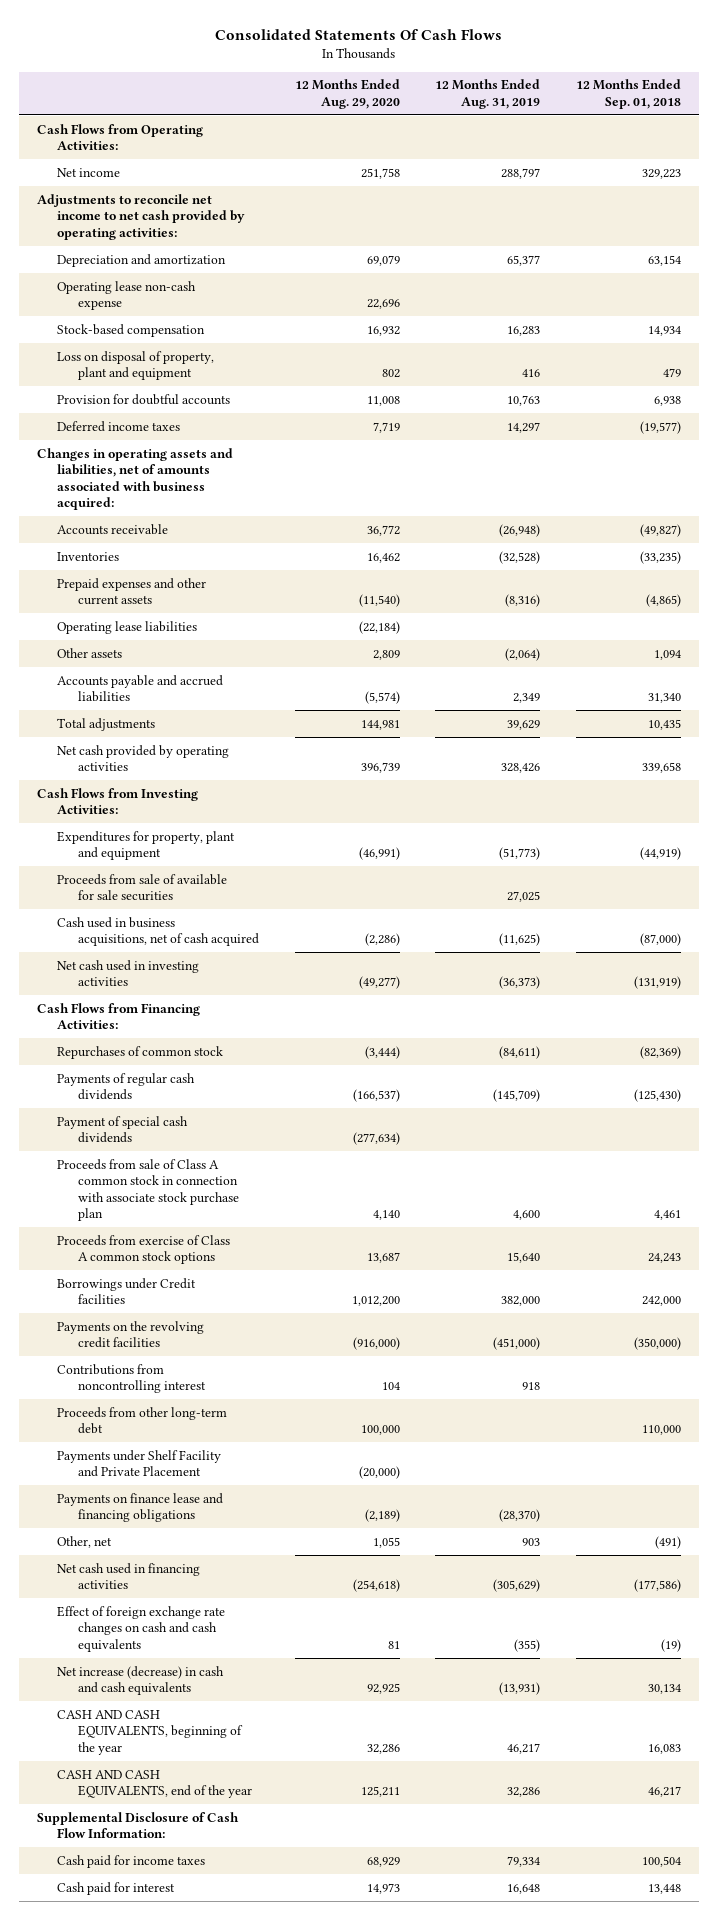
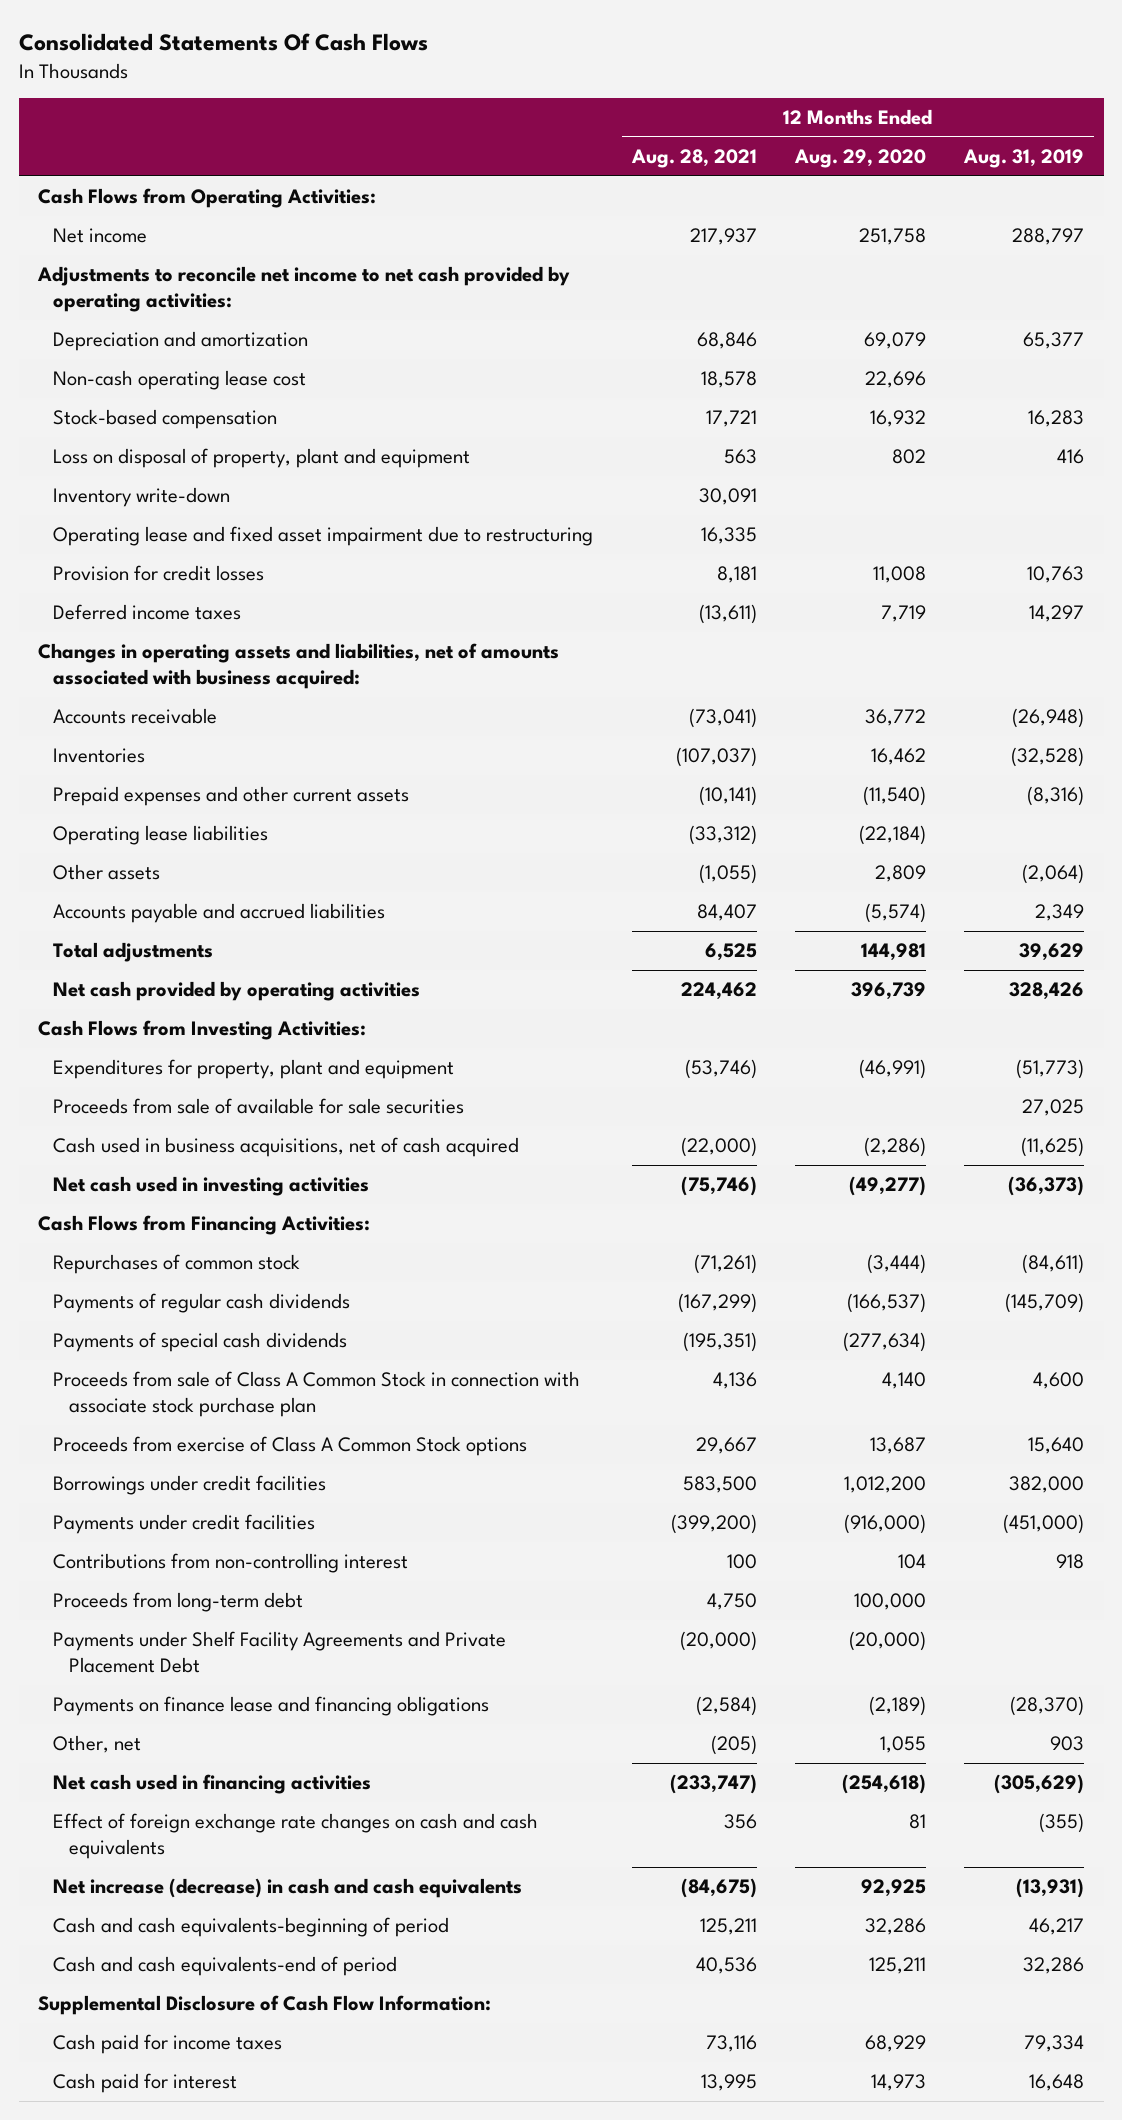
[576,79,682,109] 12 Months Ended Sep. 01, 2018 -> none
none -> [630,149,757,169] Aug. 28, 2021
[57,280,197,311] Operating lease non-cash expense -> [53,370,307,391] Non-cash operating lease cost
none -> [53,487,231,508] Inventory write-down
none -> [53,526,594,547] Operating lease and fixed asset impairment due to restructuring
[57,393,231,405] Provision for doubtful accounts -> [53,565,265,582] Provision for credit losses
[57,1115,189,1144] Payment of special cash dividends -> [53,1332,348,1353] Payments of special cash dividends
[57,1158,239,1221] Proceeds from sale of Class A common stock in connection with associate stock purchase plan -> [53,1371,581,1418] Proceeds from sale of Class A Common Stock in connection with associate stock purchase plan
[57,1234,231,1265] Proceeds from exercise of Class A common stock options -> [53,1436,528,1457] Proceeds from exercise of Class A Common Stock options
[57,1277,197,1305] Borrowings under Credit facilities -> [53,1475,327,1496] Borrowings under credit facilities
[57,1320,205,1349] Payments on the revolving credit facilities -> [53,1514,316,1535] Payments under credit facilities
[57,1363,206,1394] Contributions from noncontrolling interest -> [53,1553,409,1574] Contributions from non-controlling interest
[57,1406,228,1435] Proceeds from other long-term debt -> [53,1592,304,1613] Proceeds from long-term debt
[57,1449,222,1478] Payments under Shelf Facility and Private Placement -> [53,1631,507,1674] Payments under Shelf Facility Agreements and Private Placement Debt
[57,1709,243,1755] CASH AND CASH EQUIVALENTS, beginning of the year -> [53,1917,450,1938] Cash and cash equivalents-beginning of period
[57,1769,252,1799] CASH AND CASH EQUIVALENTS, end of the year -> [53,1956,398,1977] Cash and cash equivalents-end of period

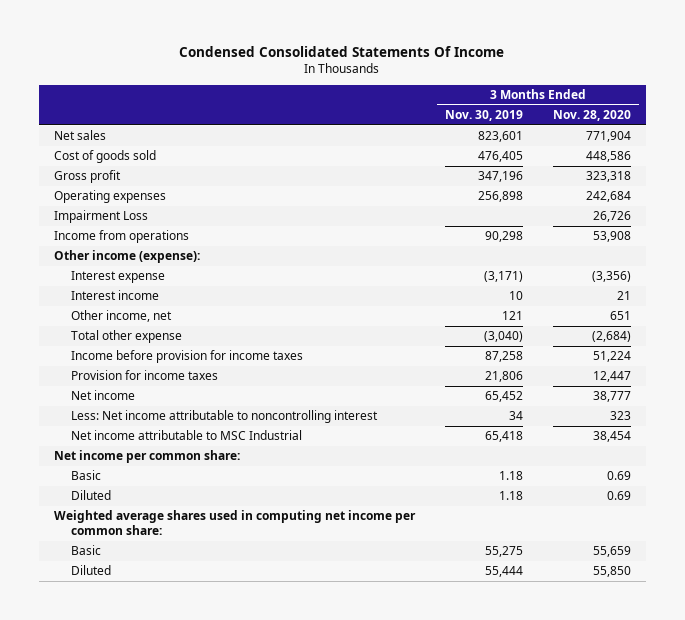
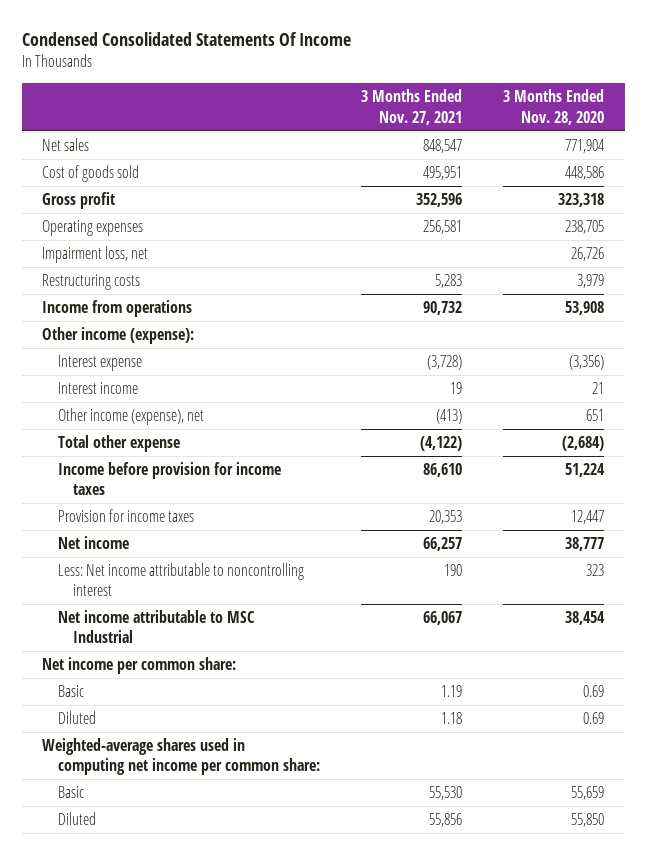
[444,110,523,122] Nov. 30, 2019 -> none
none -> [360,89,462,125] 3 Months Ended Nov. 27, 2021
[586,191,632,203] 242,684 -> [565,220,605,235] 238,705
[53,210,148,224] Impairment Loss -> [42,246,149,264] Impairment loss, net
none -> [42,274,141,291] Restructuring costs
[71,310,173,323] Other income, net -> [57,408,204,426] Other income (expense), net
[53,510,416,536] Weighted average shares used in computing net income per common share: -> [42,738,320,776] Weighted-average shares used in computing net income per common share:

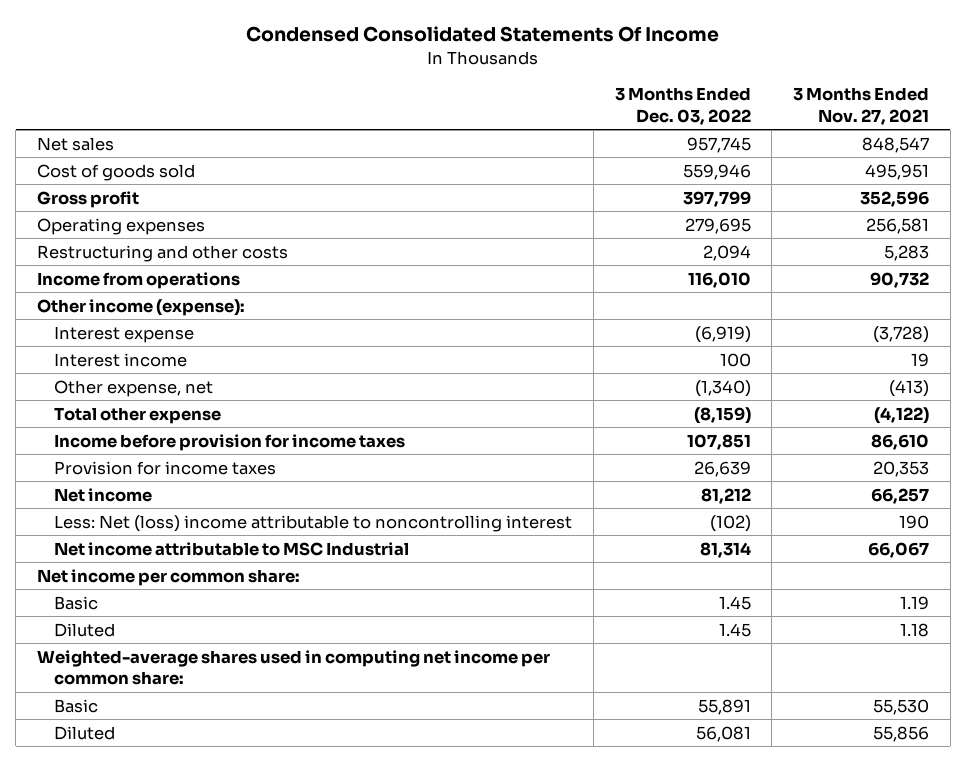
[503,89,605,125] 3 Months Ended Nov. 28, 2020 -> none
none -> [614,87,751,125] 3 Months Ended Dec. 03, 2022
[42,246,149,264] Impairment loss, net -> none
[42,274,141,291] Restructuring costs -> [36,244,288,262] Restructuring and other costs
[57,408,204,426] Other income (expense), net -> [54,379,214,397] Other expense, net
[57,563,304,597] Less: Net income attributable to noncontrolling interest -> [54,514,573,532] Less: Net (loss) income attributable to noncontrolling interest

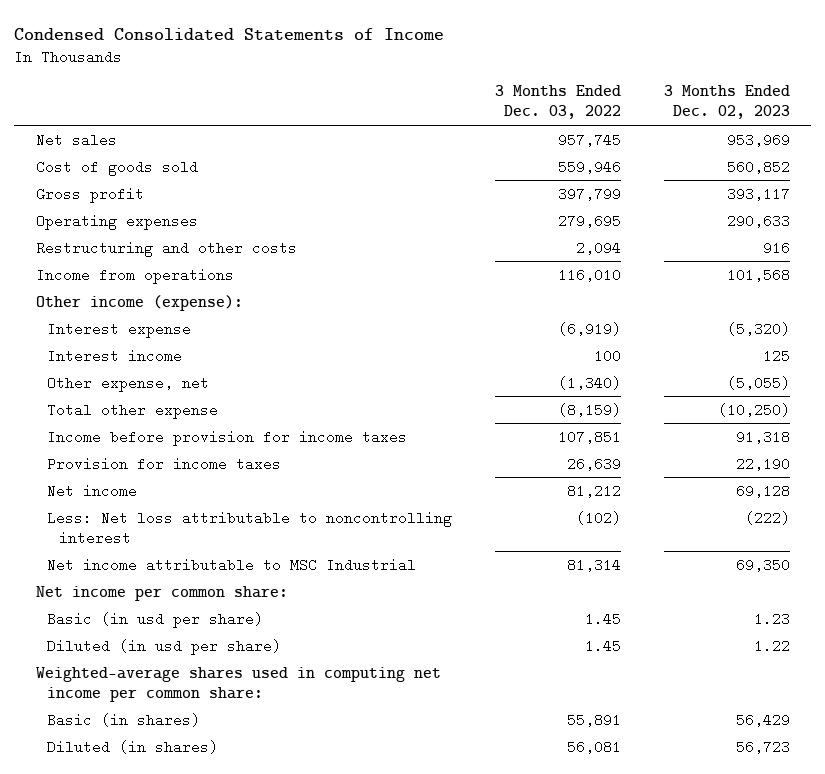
[245,26,719,43] Condensed Consolidated Statements Of Income -> [14,27,445,41] Condensed Consolidated Statements of Income
[793,87,930,125] 3 Months Ended Nov. 27, 2021 -> none
none -> [663,85,790,120] 3 Months Ended Dec. 02, 2023
[54,514,573,532] Less: Net (loss) income attributable to noncontrolling interest -> [47,510,453,545] Less: Net loss attributable to noncontrolling interest
[54,595,99,610] Basic -> [47,611,264,628] Basic (in usd per share)
[54,622,116,637] Diluted -> [47,638,282,655] Diluted (in usd per share)
[54,698,99,713] Basic -> [47,712,201,727] Basic (in shares)
[54,725,116,740] Diluted -> [47,739,219,754] Diluted (in shares)

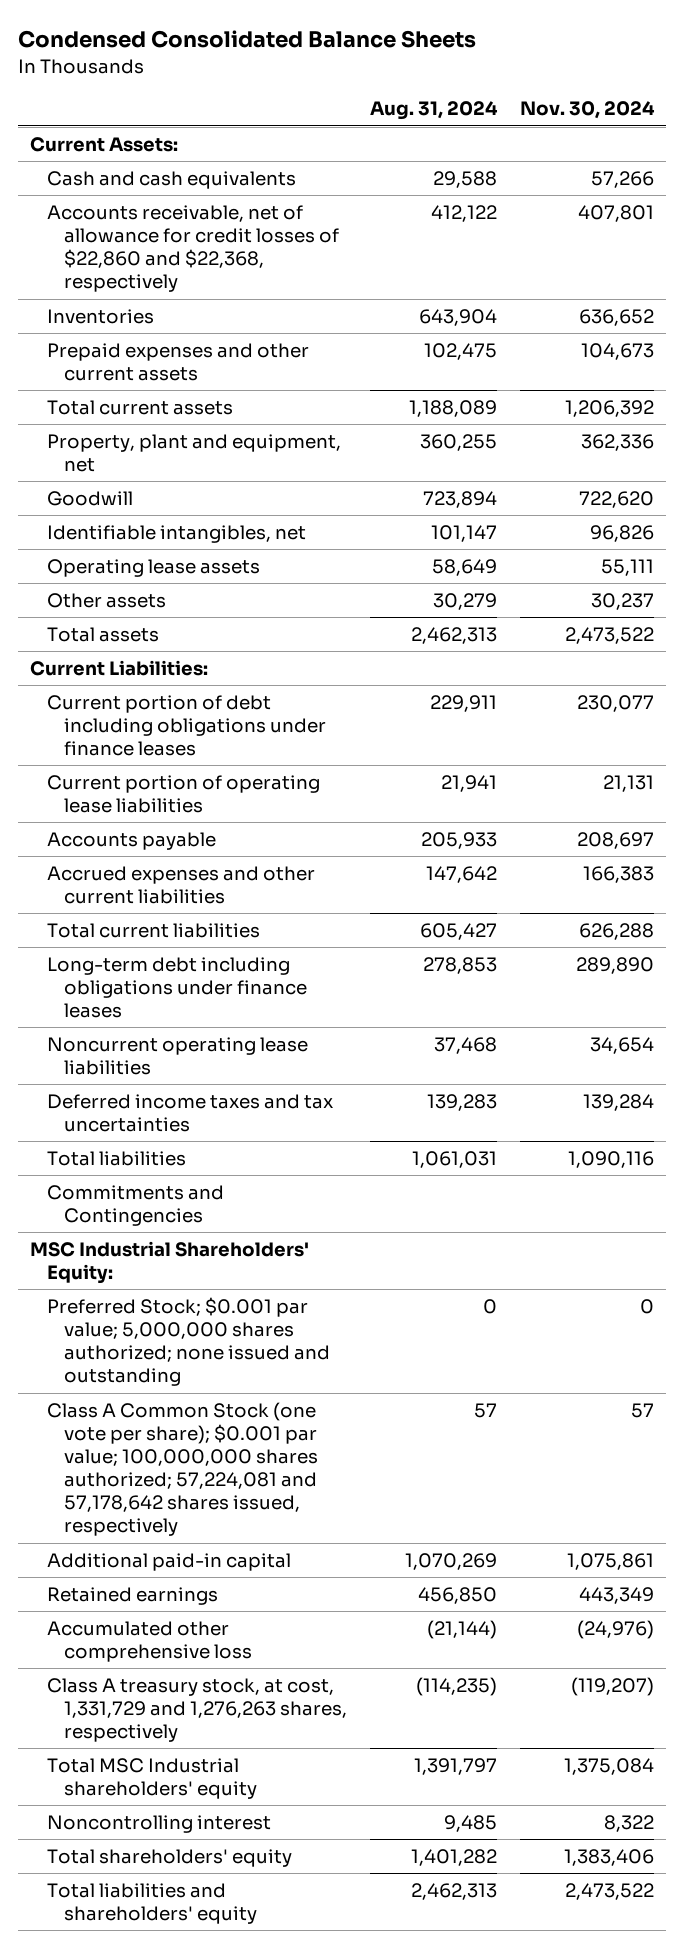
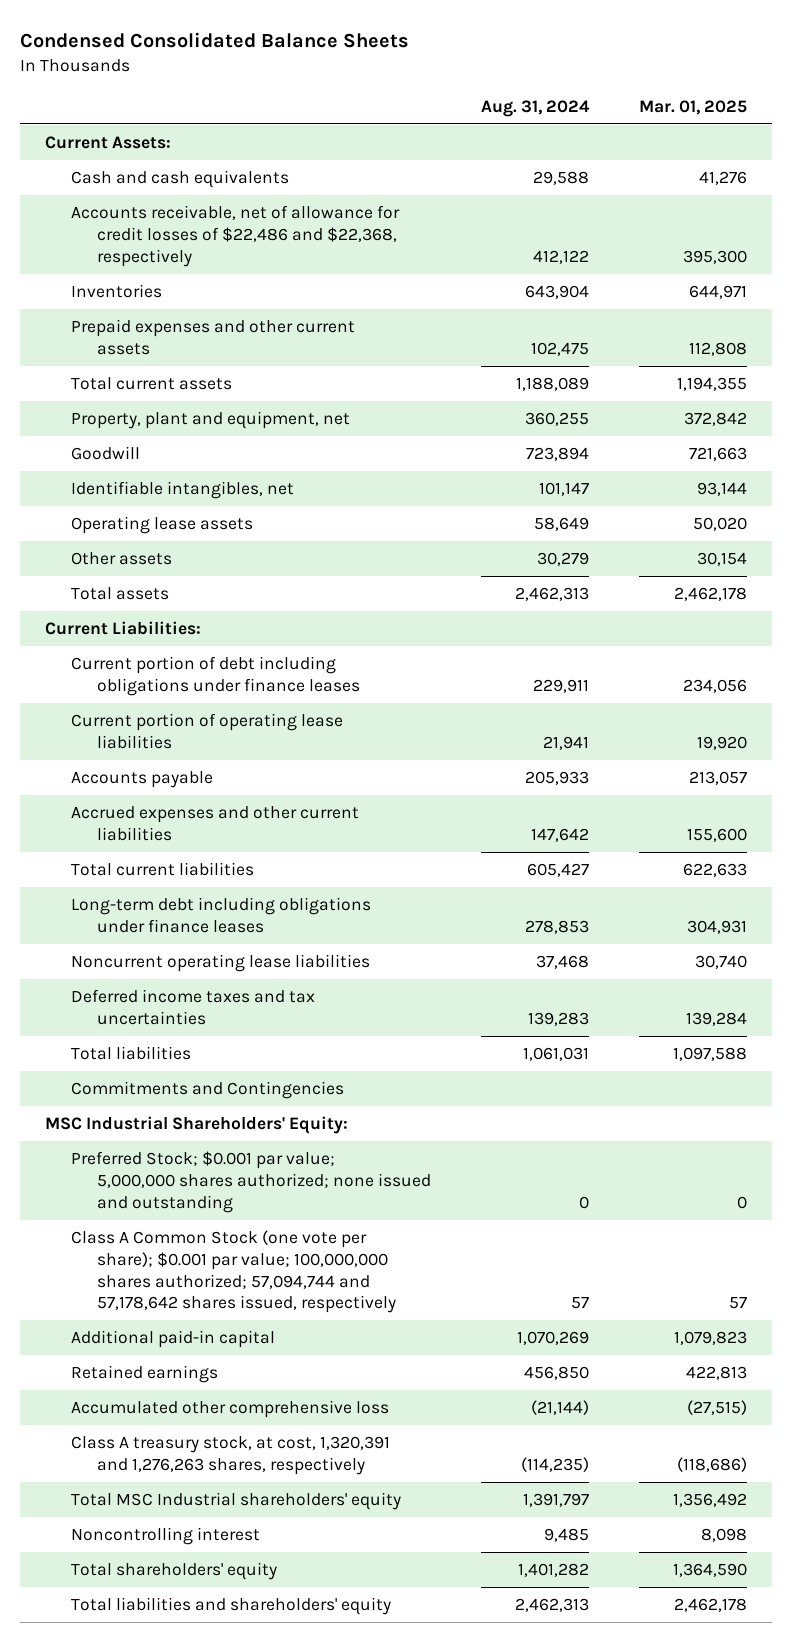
[520,101,656,120] Nov. 30, 2024 -> none
none -> [638,99,747,115] Mar. 01, 2025
[46,204,339,293] Accounts receivable, net of allowance for credit losses of $22,860 and $22,368, respectively -> [70,205,400,267] Accounts receivable, net of allowance for credit losses of $22,486 and $22,368, respectively
[46,1401,318,1537] Class A Common Stock (one vote per share); $0.001 par value; 100,000,000 shares authorized; 57,224,081 and 57,178,642 shares issued, respectively -> [70,1230,396,1314] Class A Common Stock (one vote per share); $0.001 par value; 100,000,000 shares authorized; 57,094,744 and 57,178,642 shares issued, respectively
[46,1677,347,1743] Class A treasury stock, at cost, 1,331,729 and 1,276,263 shares, respectively -> [70,1436,390,1475] Class A treasury stock, at cost, 1,320,391 and 1,276,263 shares, respectively

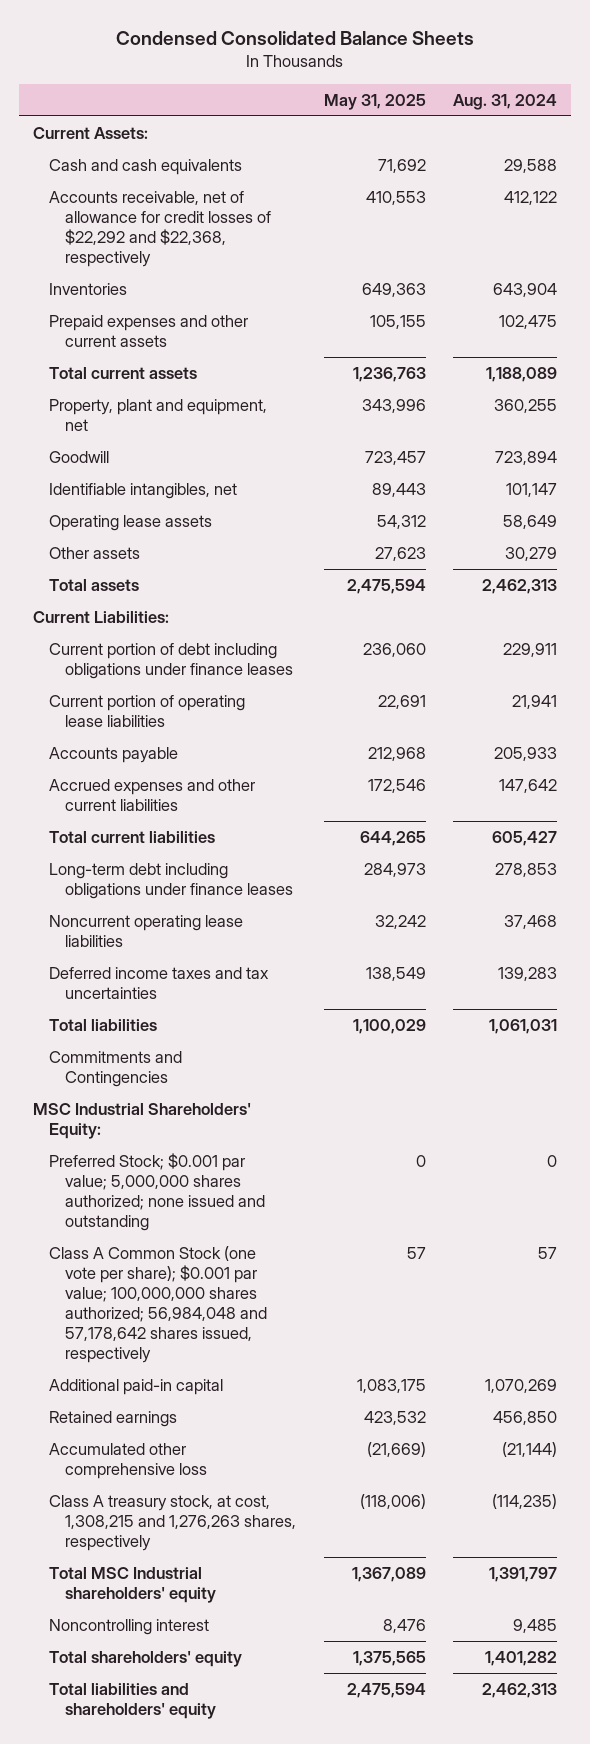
[638,99,747,115] Mar. 01, 2025 -> none
none -> [323,93,426,110] May 31, 2025
[70,205,400,267] Accounts receivable, net of allowance for credit losses of $22,486 and $22,368, respectively -> [49,191,272,267] Accounts receivable, net of allowance for credit losses of $22,292 and $22,368, respectively
[70,1230,396,1314] Class A Common Stock (one vote per share); $0.001 par value; 100,000,000 shares authorized; 57,094,744 and 57,178,642 shares issued, respectively -> [49,1246,268,1363] Class A Common Stock (one vote per share); $0.001 par value; 100,000,000 shares authorized; 56,984,048 and 57,178,642 shares issued, respectively
[70,1436,390,1475] Class A treasury stock, at cost, 1,320,391 and 1,276,263 shares, respectively -> [49,1495,297,1552] Class A treasury stock, at cost, 1,308,215 and 1,276,263 shares, respectively

